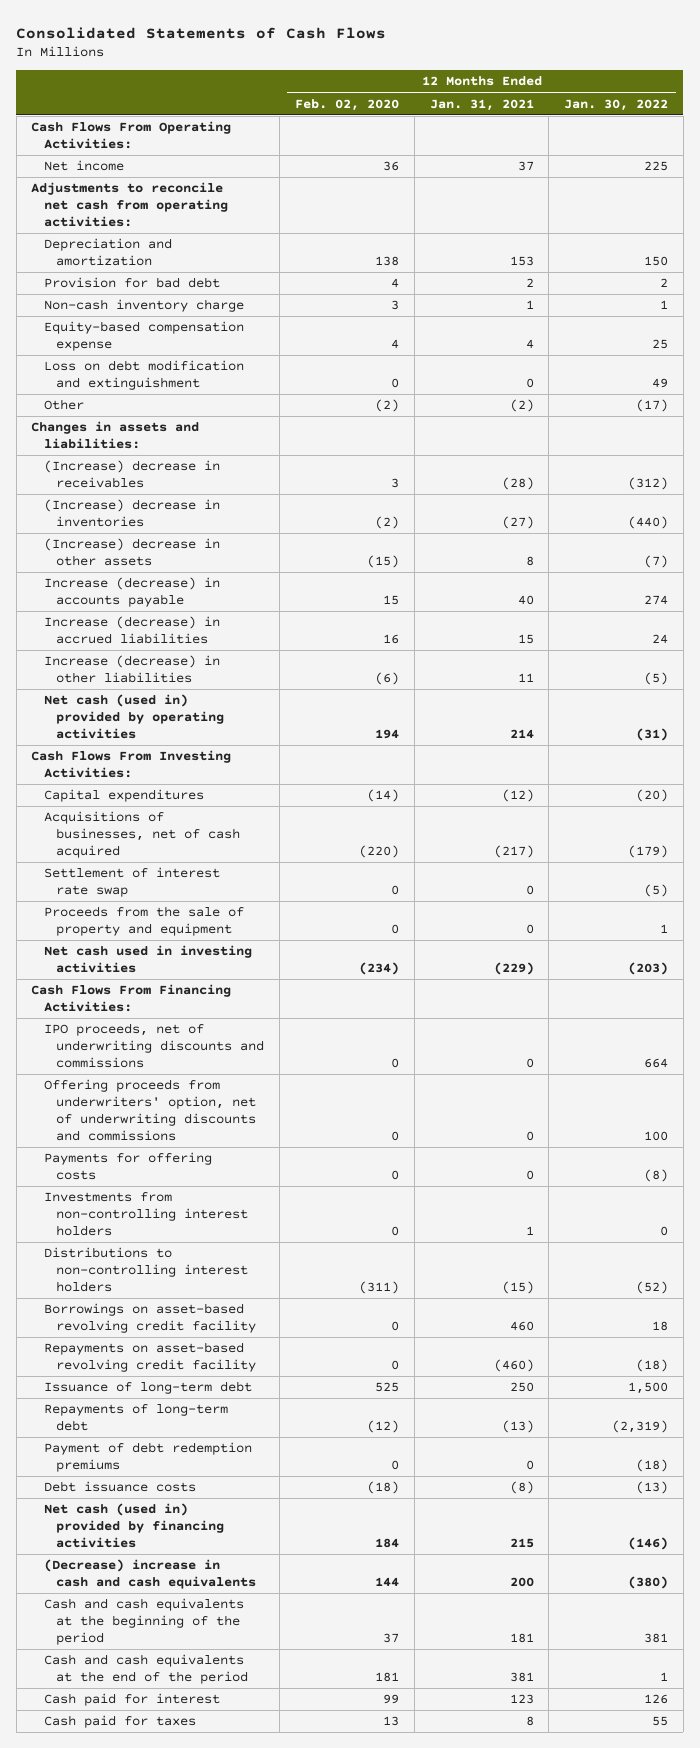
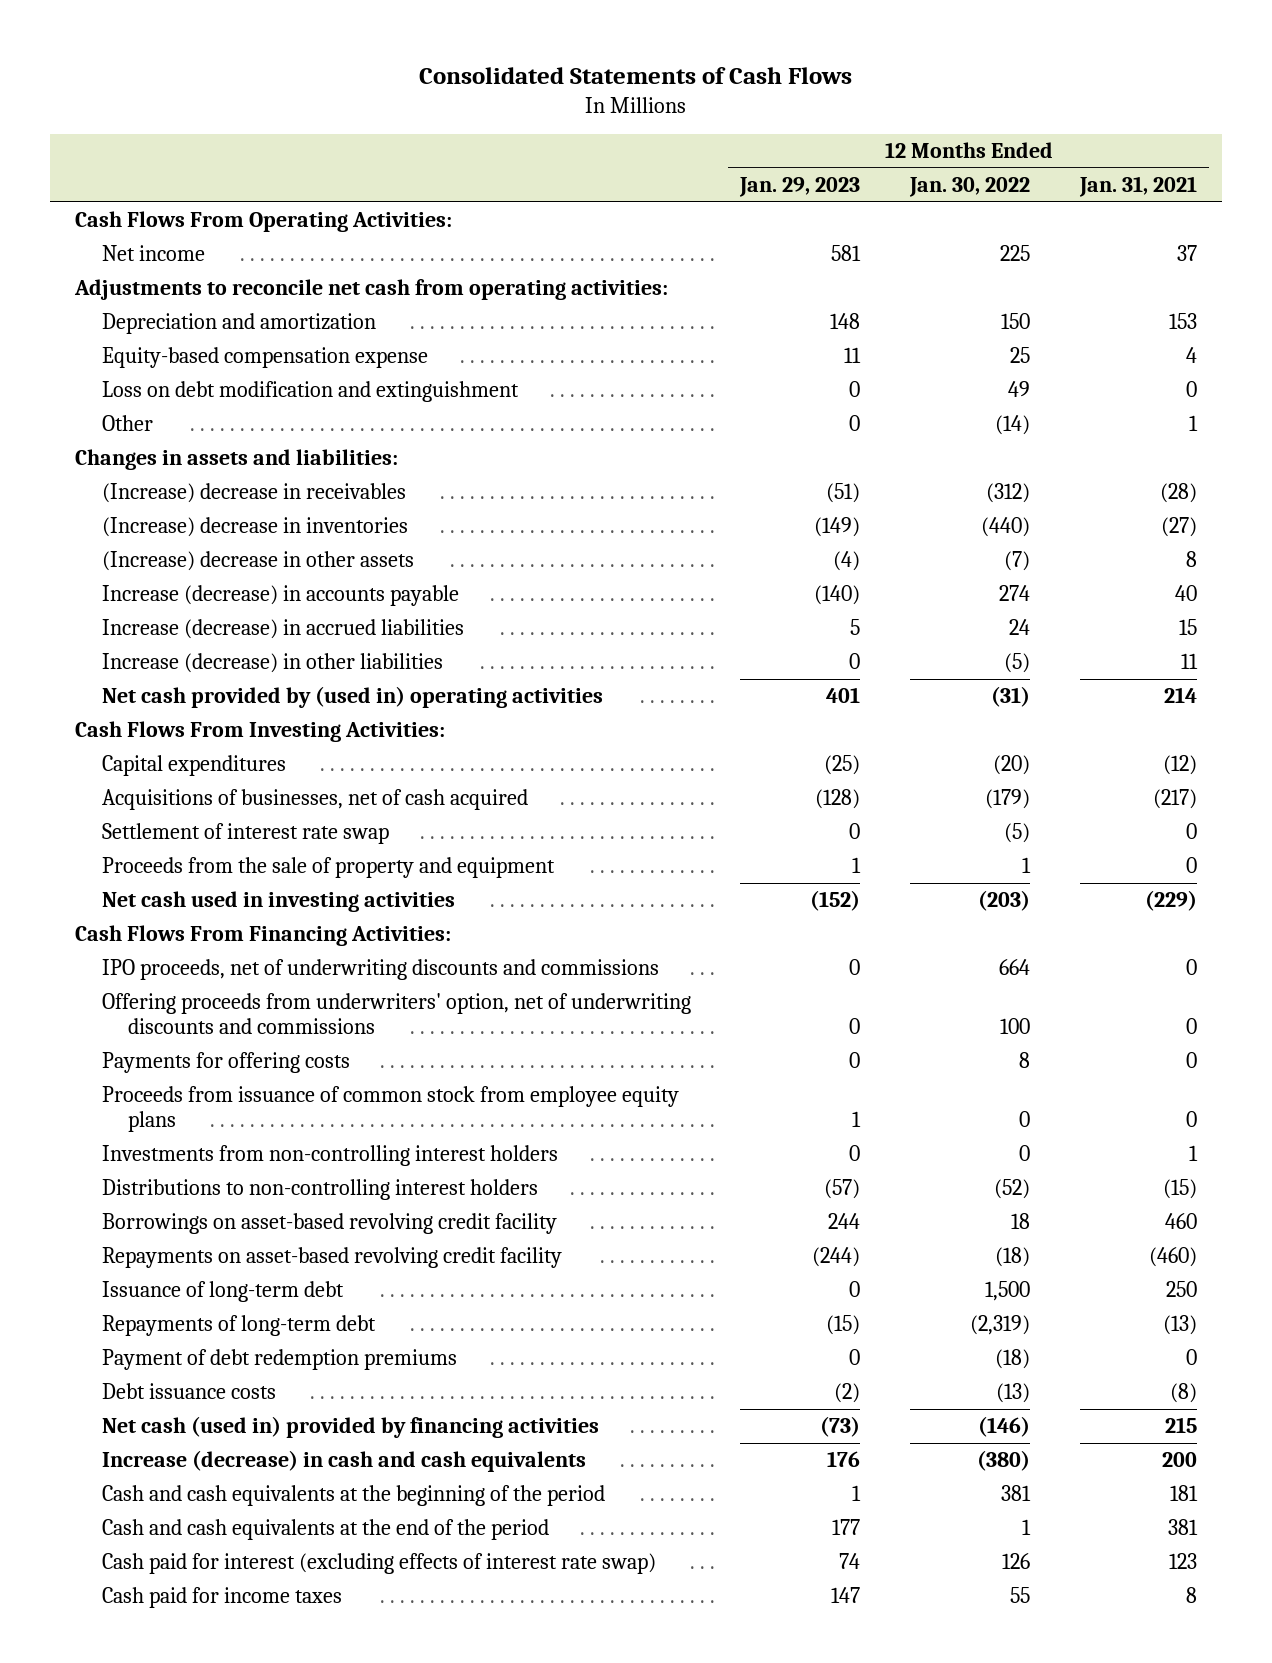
[295,98,400,111] Feb. 02, 2020 -> none
none -> [739,176,861,197] Jan. 29, 2023
[43,277,220,289] Provision for bad debt -> none
[43,299,244,313] Non-cash inventory charge -> none
[509,399,534,413] (2) -> [1188,415,1198,432] 1
[636,399,669,413] (17) -> [995,415,1031,436] (14)
[43,694,225,740] Net cash (used in) provided by operating activities -> [101,686,603,709] Net cash provided by (used in) operating activities
[644,1169,669,1183] (8) -> [1019,1052,1031,1069] 8
none -> [101,1086,679,1133] Proceeds from issuance of common stock from employee equity plans
[43,1559,257,1590] (Decrease) increase in cash and cash equivalents -> [101,1450,586,1473] Increase (decrease) in cash and cash equivalents
[43,1693,220,1707] Cash paid for interest -> [101,1553,656,1575] Cash paid for interest (excluding effects of interest rate swap)
[43,1715,196,1729] Cash paid for taxes -> [101,1587,342,1609] Cash paid for income taxes

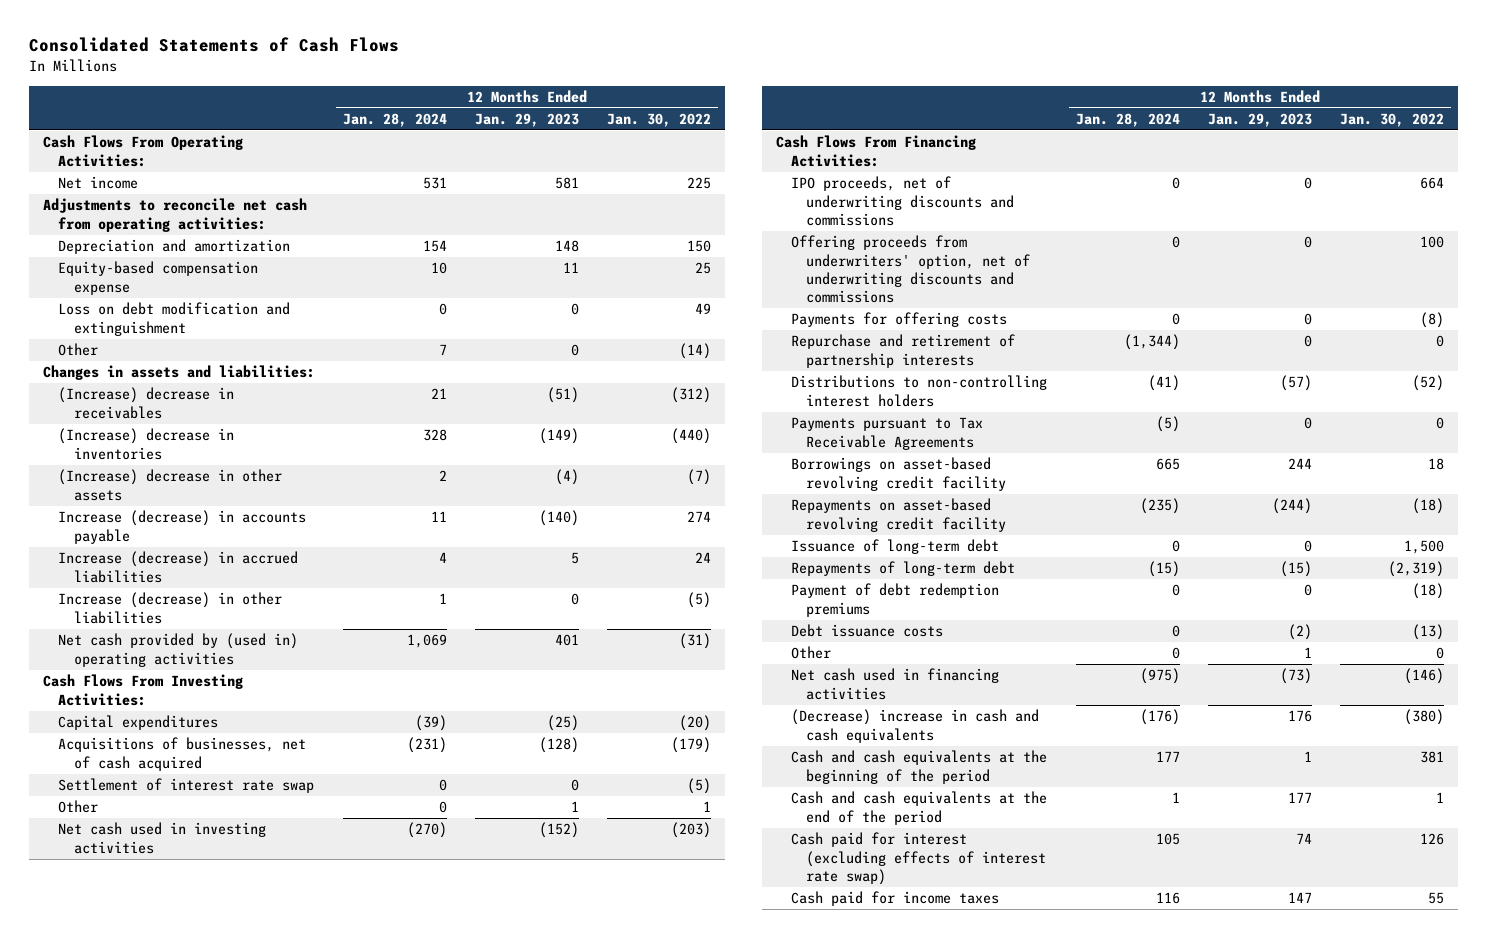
[1078,175,1197,197] Jan. 31, 2021 -> none
none -> [342,112,447,127] Jan. 28, 2024
[101,857,555,879] Proceeds from the sale of property and equipment -> none
none -> [58,800,99,814] Other
[101,1086,679,1133] Proceeds from issuance of common stock from employee equity plans -> none
[101,1145,558,1167] Investments from non-controlling interest holders -> none
[1019,1052,1031,1069] 8 -> [1419,312,1444,329] (8)
none -> [791,334,1016,368] Repurchase and retirement of partnership interests
none -> [791,417,984,450] Payments pursuant to Tax Receivable Agreements
none -> [791,646,832,660] Other
[101,1416,599,1439] Net cash (used in) provided by financing activities -> [791,668,1000,700] Net cash used in financing activities
[101,1450,586,1473] Increase (decrease) in cash and cash equivalents -> [791,709,1040,743] (Decrease) increase in cash and cash equivalents

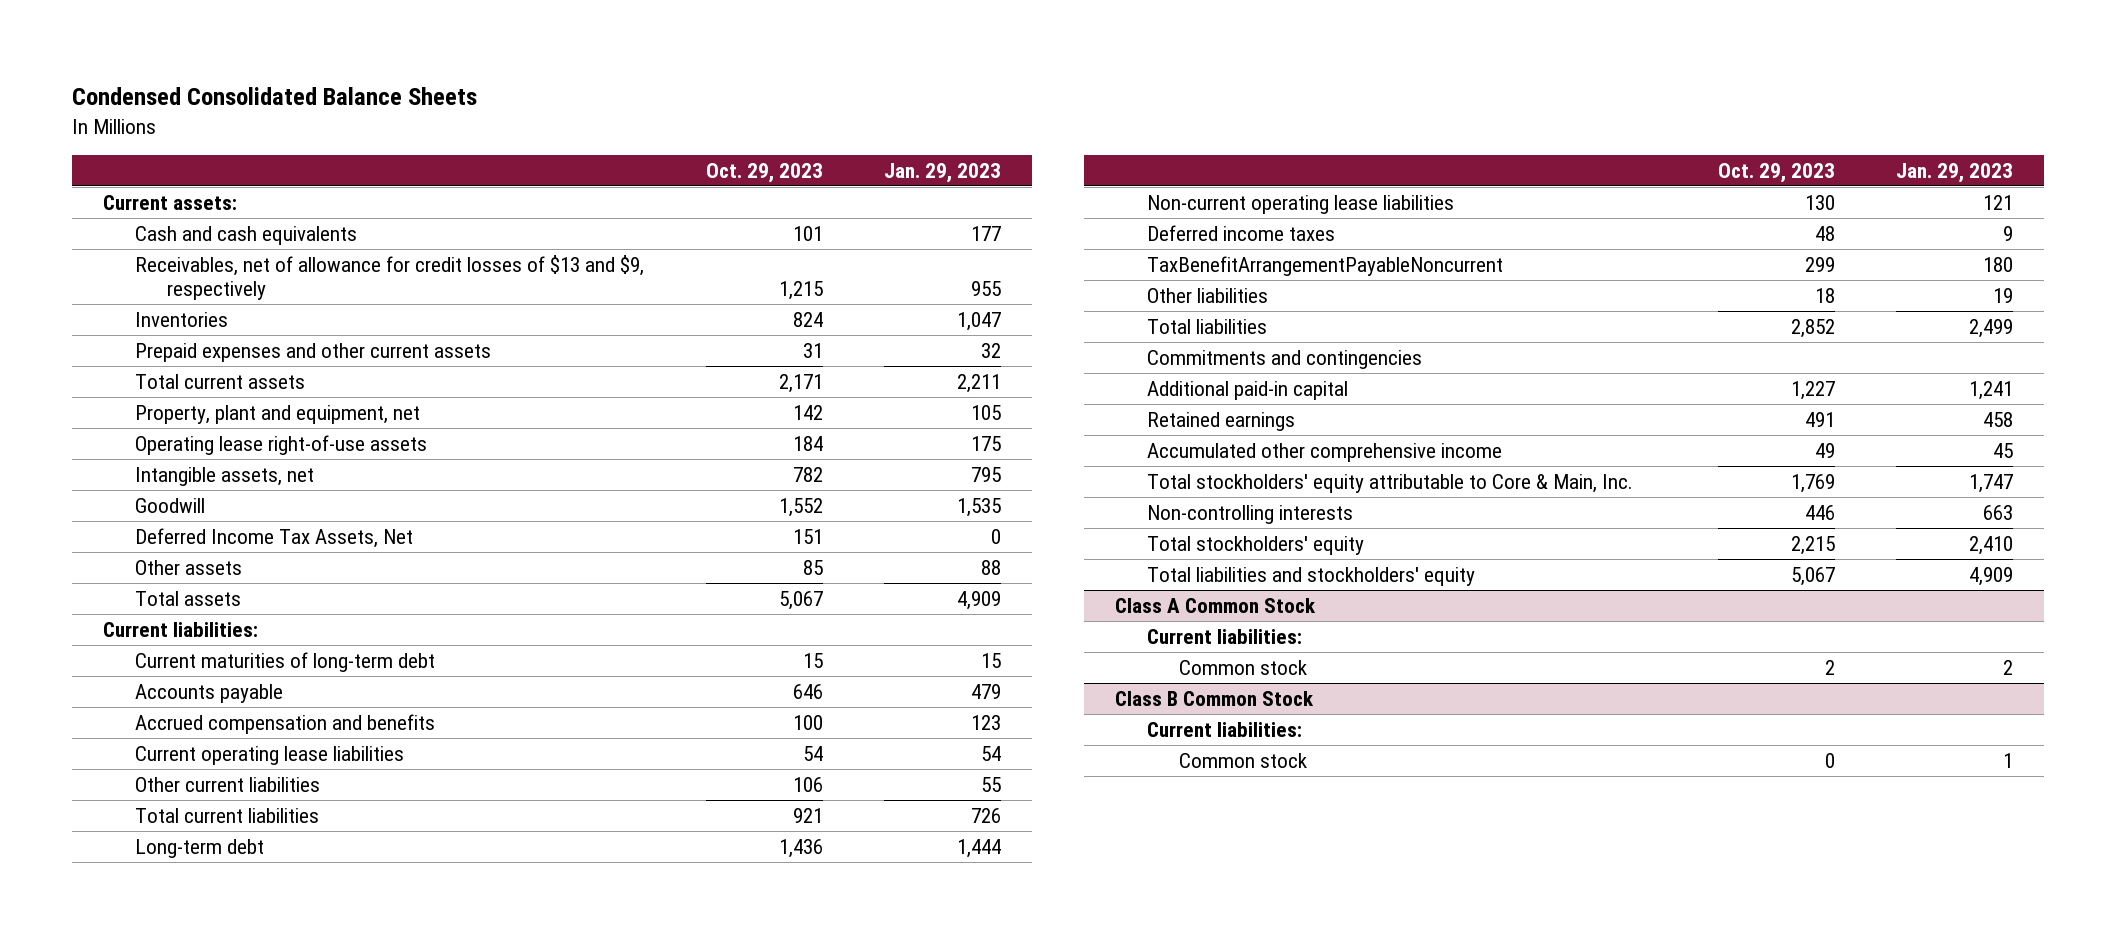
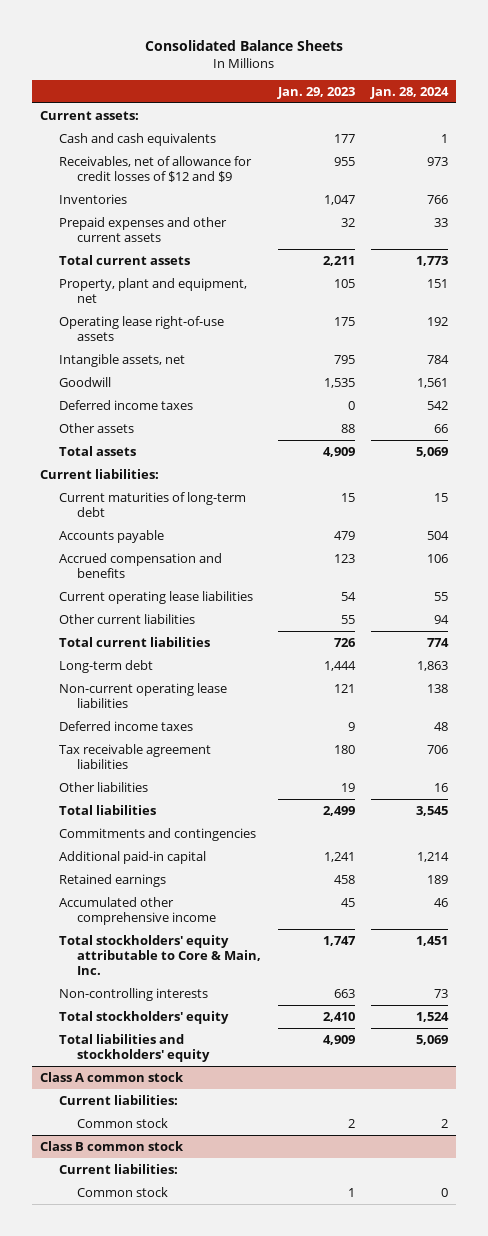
[72,87,478,106] Condensed Consolidated Balance Sheets -> [145,39,344,51] Consolidated Balance Sheets
[705,162,823,183] Oct. 29, 2023 -> none
none -> [370,86,450,99] Jan. 28, 2024
[135,254,645,301] Receivables, net of allowance for credit losses of $13 and $9, respectively -> [58,155,252,182] Receivables, net of allowance for credit losses of $12 and $9
[135,527,414,548] Deferred Income Tax Assets, Net -> [58,399,193,410] Deferred income taxes
[1147,255,1504,276] TaxBenefitArrangementPayableNoncurrent -> none
none -> [58,743,211,769] Tax receivable agreement liabilities
[1115,597,1317,613] Class A Common Stock -> [39,1071,184,1082] Class A common stock
[1115,690,1315,706] Class B Common Stock -> [39,1140,184,1151] Class B common stock

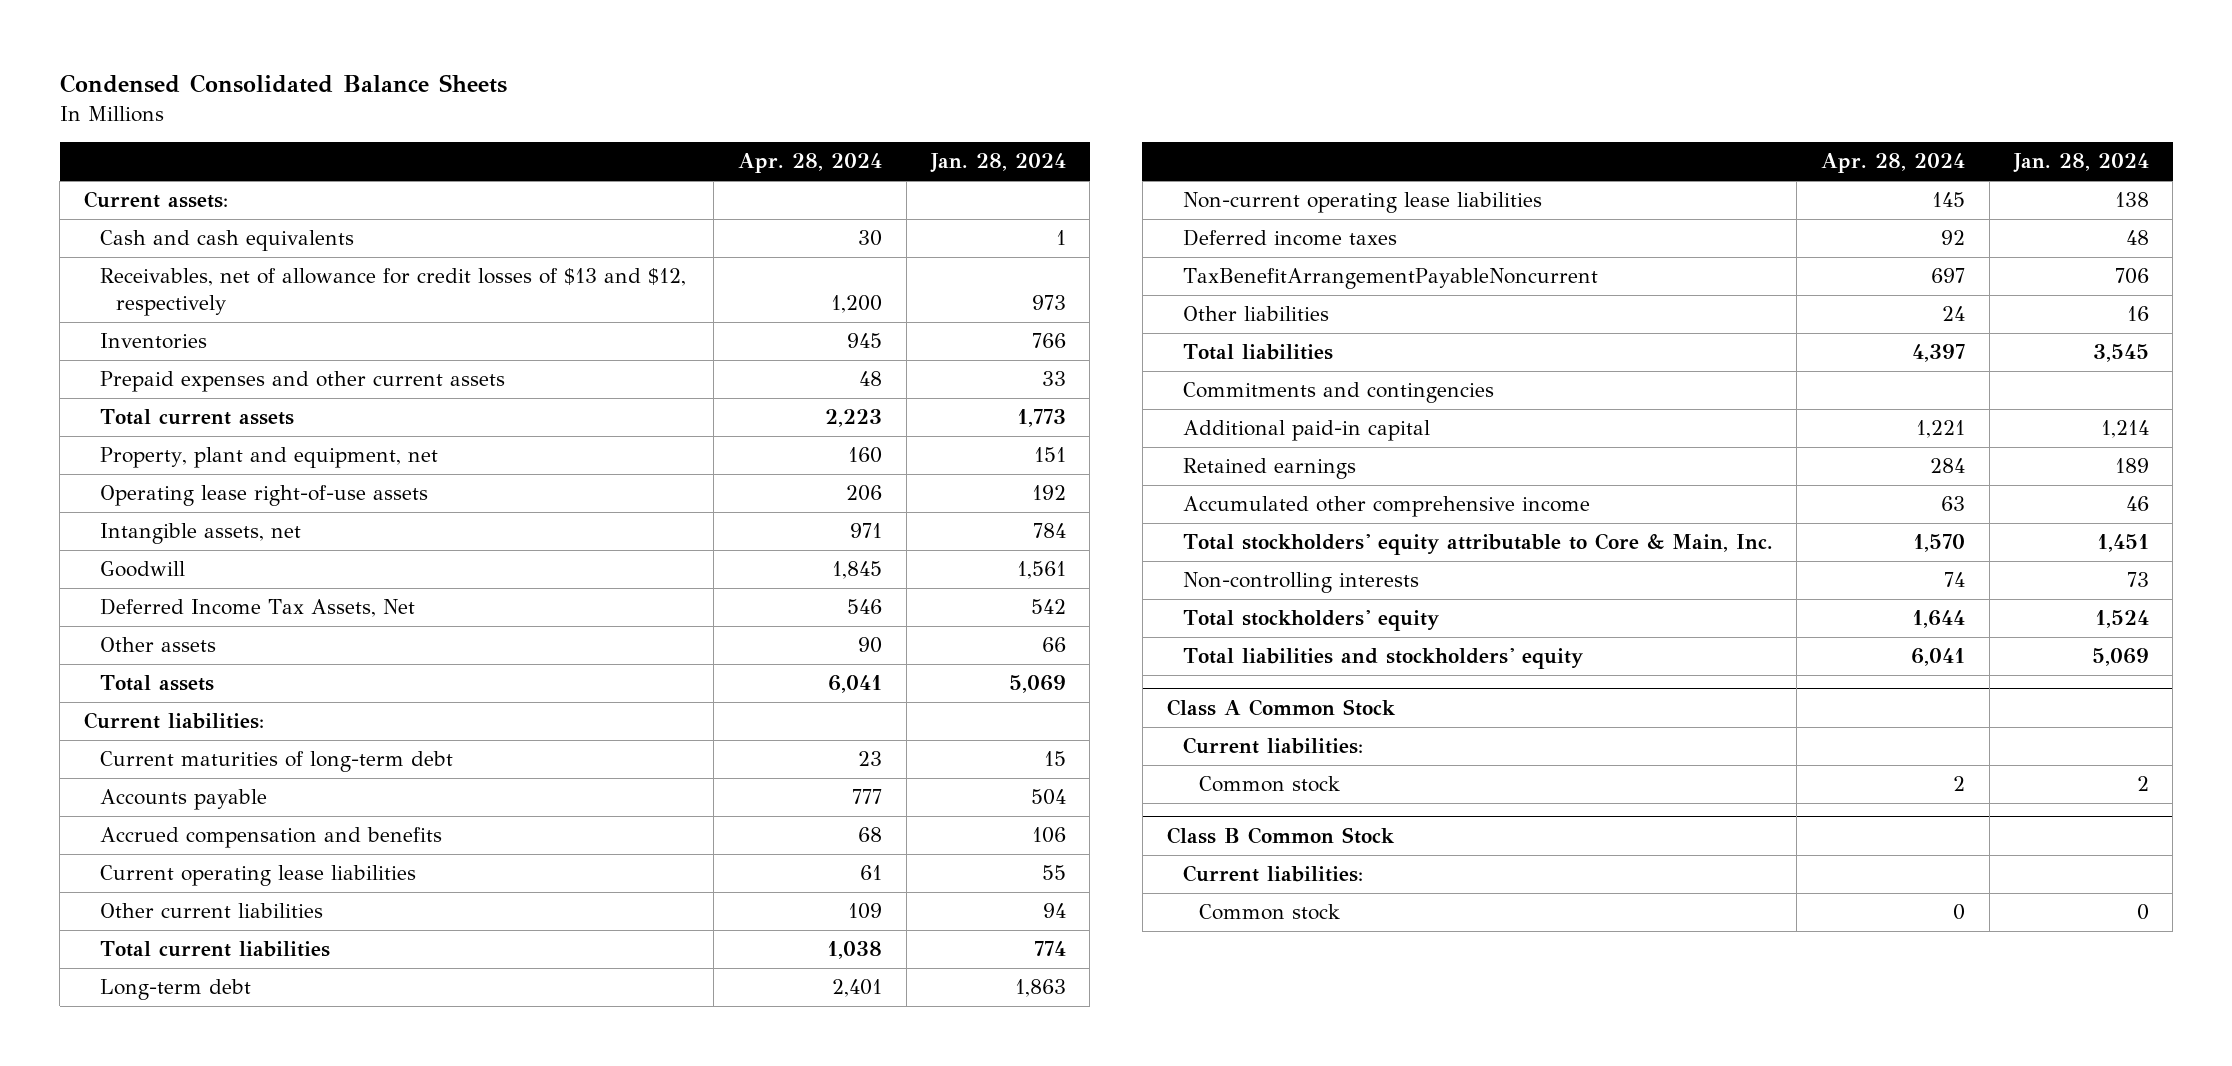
[145,39,344,51] Consolidated Balance Sheets -> [59,74,507,94] Condensed Consolidated Balance Sheets
[276,86,355,99] Jan. 29, 2023 -> none
none -> [738,153,883,174] Apr. 28, 2024
[58,155,252,182] Receivables, net of allowance for credit losses of $12 and $9 -> [99,268,686,317] Receivables, net of allowance for credit losses of $13 and $12, respectively
[58,399,193,410] Deferred income taxes -> [99,598,415,618] Deferred Income Tax Assets, Net
[58,743,211,769] Tax receivable agreement liabilities -> none
none -> [1182,268,1598,290] TaxBenefitArrangementPayableNoncurrent
[39,1071,184,1082] Class A common stock -> [1166,698,1396,716] Class A Common Stock
[39,1140,184,1151] Class B common stock -> [1166,826,1395,844] Class B Common Stock

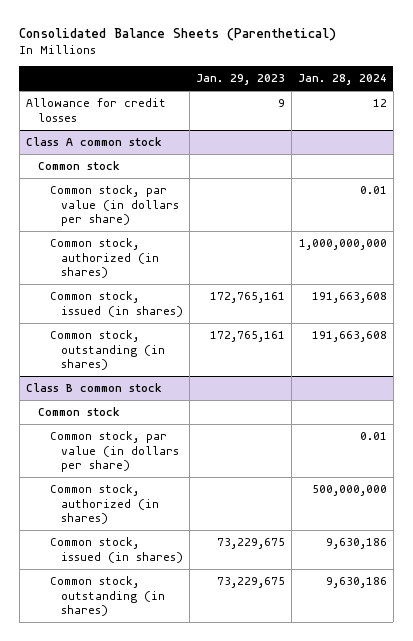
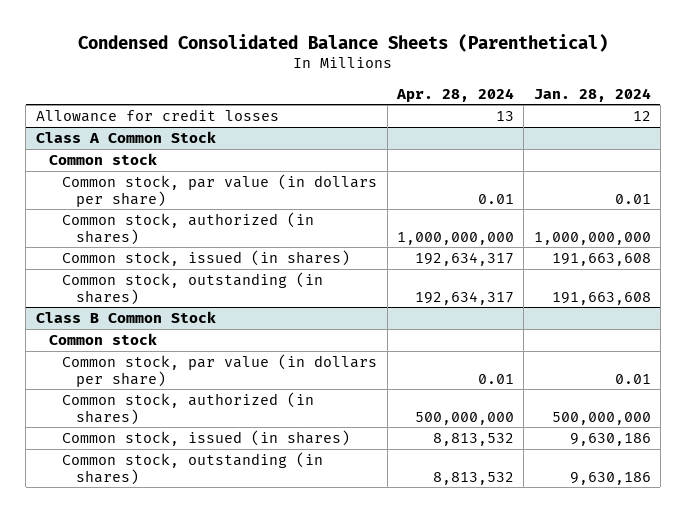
[19,28,337,42] Consolidated Balance Sheets (Parenthetical) -> [78,33,609,52] Condensed Consolidated Balance Sheets (Parenthetical)
[196,74,286,86] Jan. 29, 2023 -> none
none -> [396,87,515,102] Apr. 28, 2024
[25,137,162,147] Class A common stock -> [35,130,216,143] Class A Common Stock
[25,383,162,393] Class B common stock -> [35,310,216,323] Class B Common Stock

